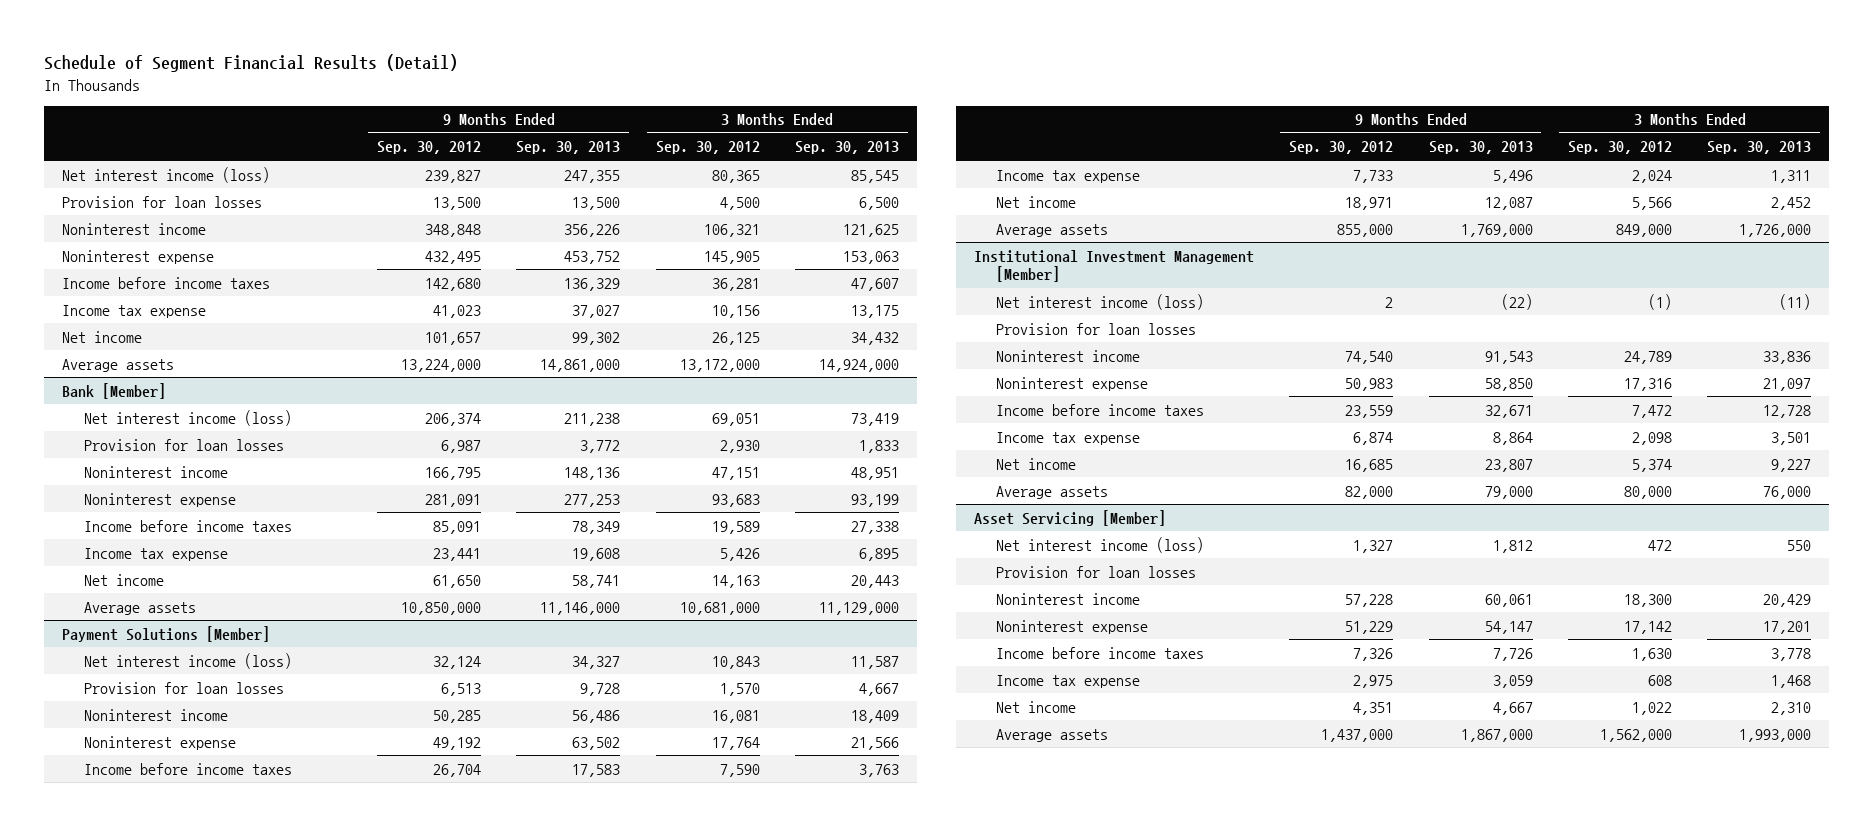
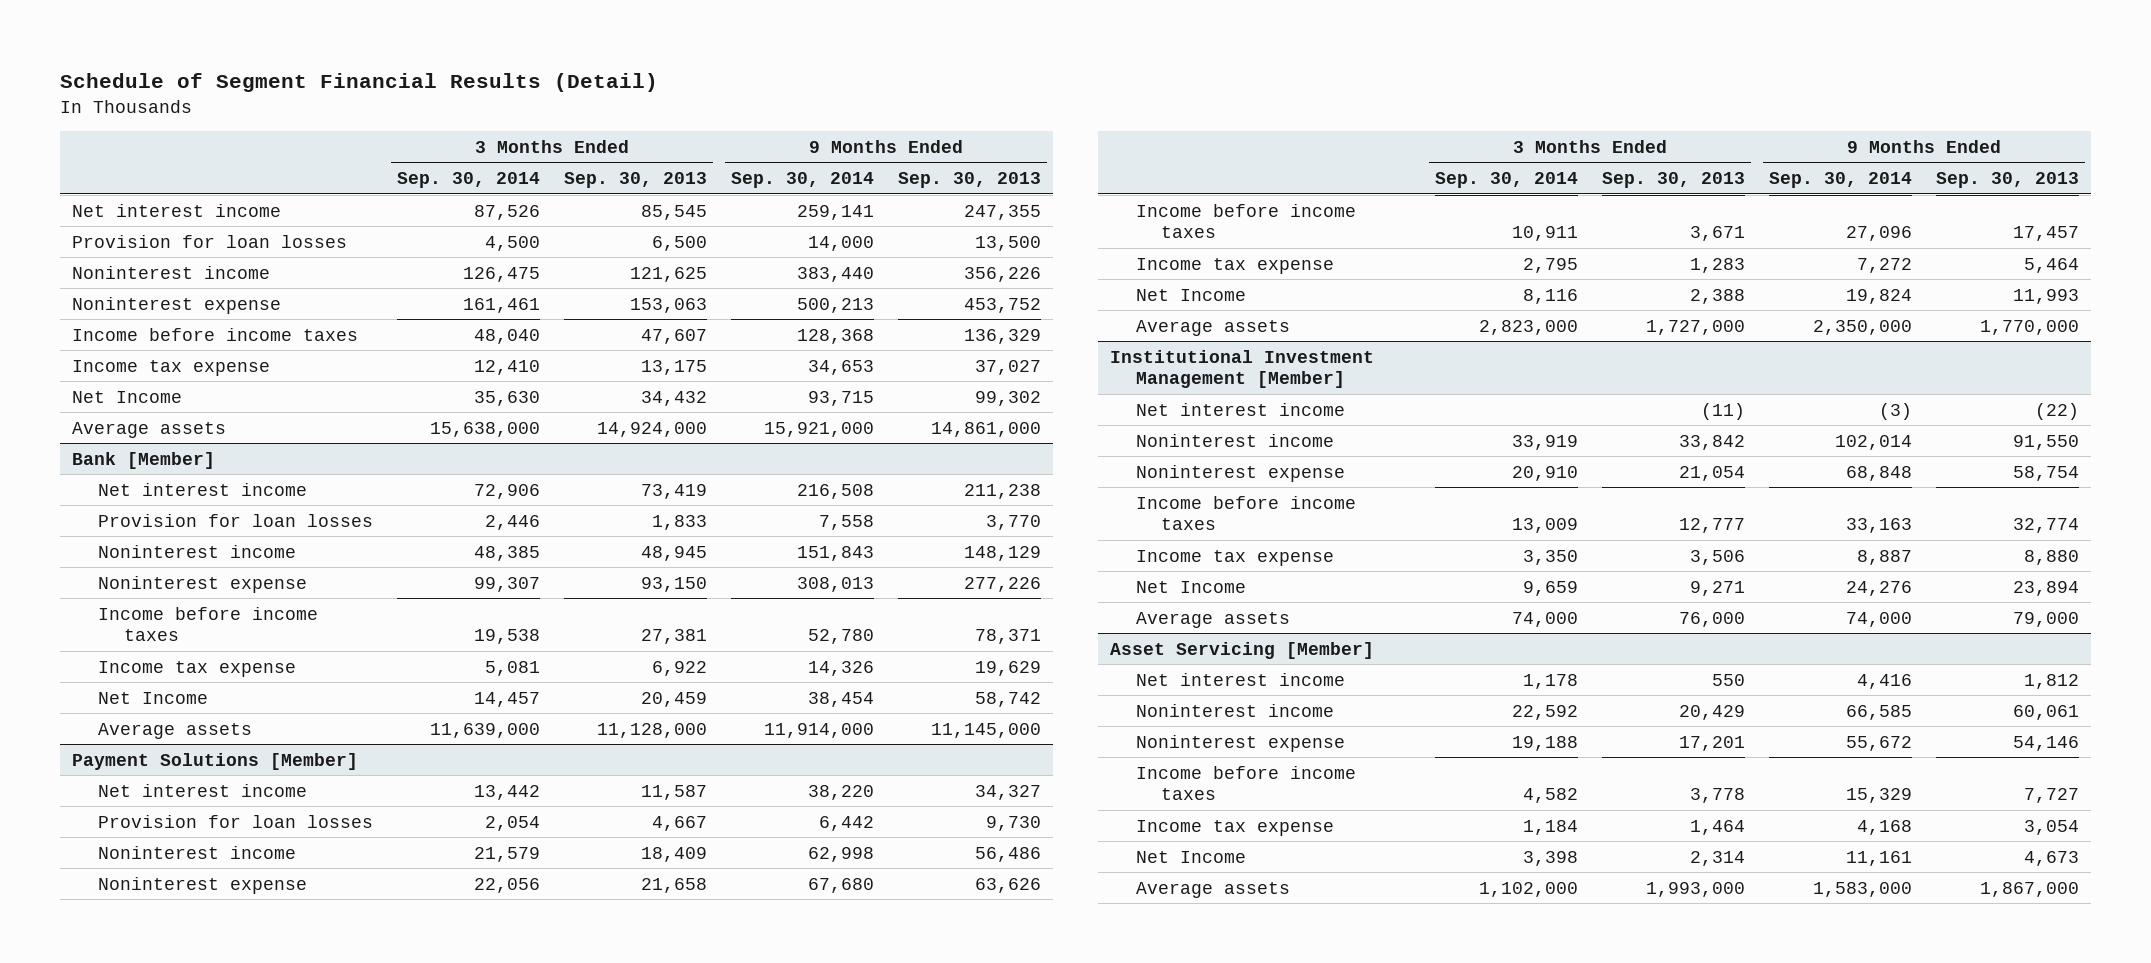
[376,141,481,155] Sep. 30, 2012 -> none
[655,141,760,155] Sep. 30, 2012 -> none
none -> [396,171,540,188] Sep. 30, 2014
none -> [730,171,874,188] Sep. 30, 2014
[61,166,270,183] Net interest income (loss) -> [72,203,282,217] Net interest income
[61,330,142,343] Net income -> [72,390,183,403] Net Income
[83,409,292,426] Net interest income (loss) -> [97,482,307,496] Net interest income
[580,439,621,453] 3,772 -> [985,514,1041,530] 3,770
[564,466,621,480] 148,136 -> [963,545,1041,561] 148,129
[850,466,899,480] 48,951 -> [640,545,707,561] 48,945
[564,493,621,507] 277,253 -> [963,576,1041,592] 277,226
[850,493,899,507] 93,199 -> [640,576,707,592] 93,150
[572,520,621,534] 78,349 -> [974,629,1041,645] 78,371
[850,520,899,534] 27,338 -> [640,629,707,645] 27,381
[572,547,621,561] 19,608 -> [974,660,1041,676] 19,629
[858,547,899,561] 6,895 -> [651,660,707,676] 6,922
[83,573,164,586] Net income -> [97,691,208,704] Net Income
[572,574,621,588] 58,741 -> [974,691,1041,707] 58,742
[850,574,899,588] 20,443 -> [640,691,707,707] 20,459
[540,601,621,615] 11,146,000 -> [930,722,1041,738] 11,145,000
[818,601,899,615] 11,129,000 -> [596,722,707,738] 11,128,000
[83,652,292,669] Net interest income (loss) -> [97,783,307,797] Net interest income
[580,682,621,696] 9,728 -> [985,815,1041,831] 9,730
[572,736,621,750] 63,502 -> [974,877,1041,893] 63,626
[850,736,899,750] 21,566 -> [640,877,707,893] 21,658
[572,763,621,777] 17,583 -> [2012,226,2079,242] 17,457
[858,763,899,777] 3,763 -> [1689,226,1745,242] 3,671
[1492,169,1533,183] 5,496 -> [2023,257,2079,273] 5,464
[1771,169,1812,183] 1,311 -> [1689,257,1745,273] 1,283
[996,195,1077,208] Net income -> [1135,288,1246,301] Net Income
[1484,196,1533,210] 12,087 -> [2012,288,2079,304] 11,993
[1771,196,1812,210] 2,452 -> [1689,288,1745,304] 2,388
[1460,223,1533,237] 1,769,000 -> [1979,319,2079,335] 1,770,000
[1739,223,1812,237] 1,726,000 -> [1645,319,1745,335] 1,727,000
[996,322,1197,335] Provision for loan losses -> none
[996,293,1205,310] Net interest income (loss) -> [1135,402,1345,416] Net interest income
[1484,350,1533,364] 91,543 -> [2012,434,2079,450] 91,550
[1763,350,1812,364] 33,836 -> [1678,434,1745,450] 33,842
[1484,377,1533,391] 58,850 -> [2012,465,2079,481] 58,754
[1763,377,1812,391] 21,097 -> [1678,465,1745,481] 21,054
[1484,404,1533,418] 32,671 -> [2012,518,2079,534] 32,774
[1763,404,1812,418] 12,728 -> [1678,518,1745,534] 12,777
[1492,431,1533,445] 8,864 -> [2023,549,2079,565] 8,880
[1771,431,1812,445] 3,501 -> [1689,549,1745,565] 3,506
[996,457,1077,470] Net income -> [1135,580,1246,593] Net Income
[1484,458,1533,472] 23,807 -> [2012,580,2079,596] 23,894
[1771,458,1812,472] 9,227 -> [1689,580,1745,596] 9,271
[996,565,1197,578] Provision for loan losses -> none
[996,536,1205,553] Net interest income (loss) -> [1135,672,1345,686] Net interest income
[1484,620,1533,634] 54,147 -> [2012,735,2079,751] 54,146
[1492,647,1533,661] 7,726 -> [2023,788,2079,804] 7,727
[1492,674,1533,688] 3,059 -> [2023,819,2079,835] 3,054
[1771,674,1812,688] 1,468 -> [1689,819,1745,835] 1,464
[996,700,1077,713] Net income -> [1135,850,1246,863] Net Income
[1492,701,1533,715] 4,667 -> [2023,850,2079,866] 4,673
[1771,701,1812,715] 2,310 -> [1689,850,1745,866] 2,314

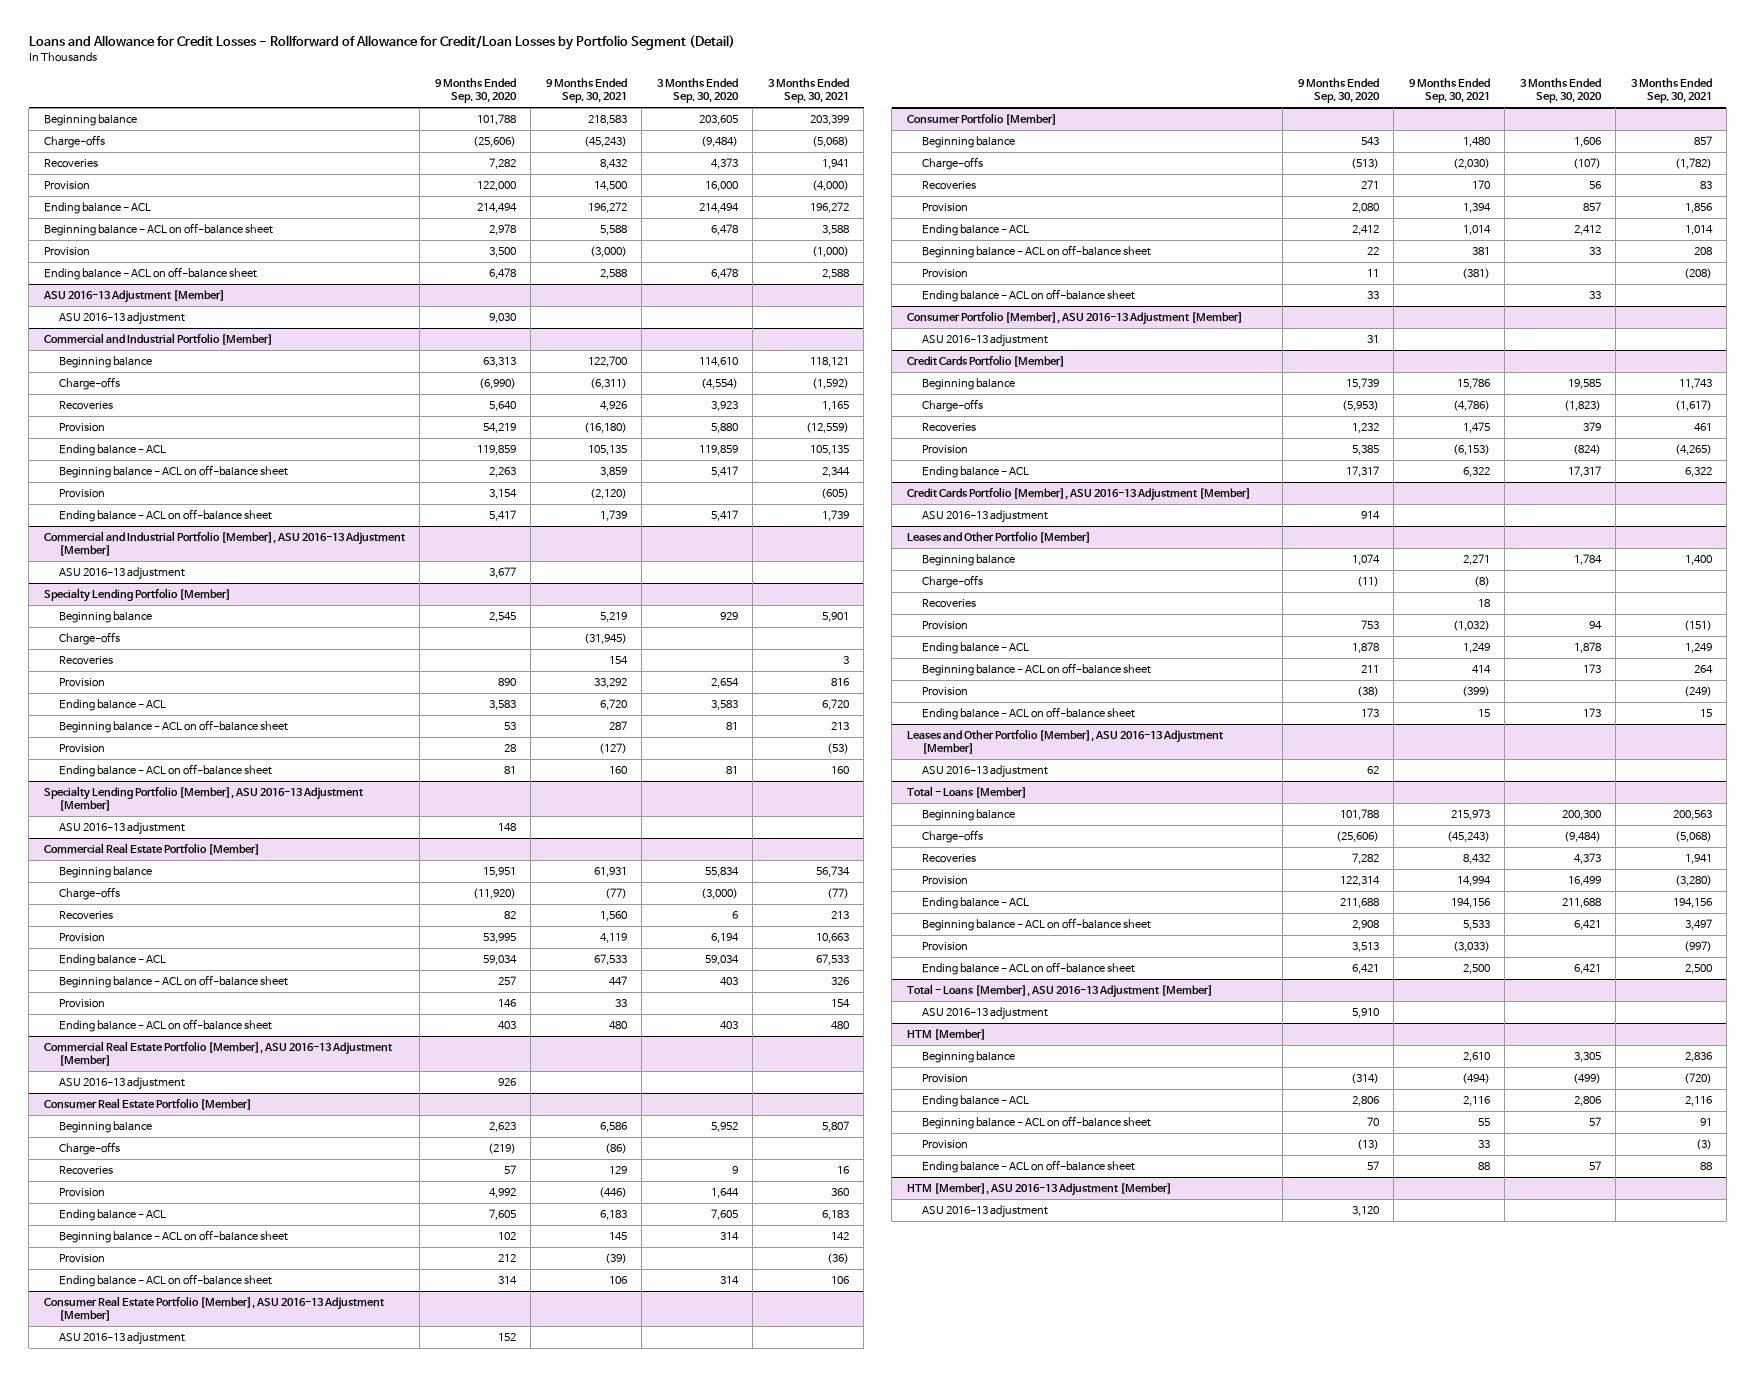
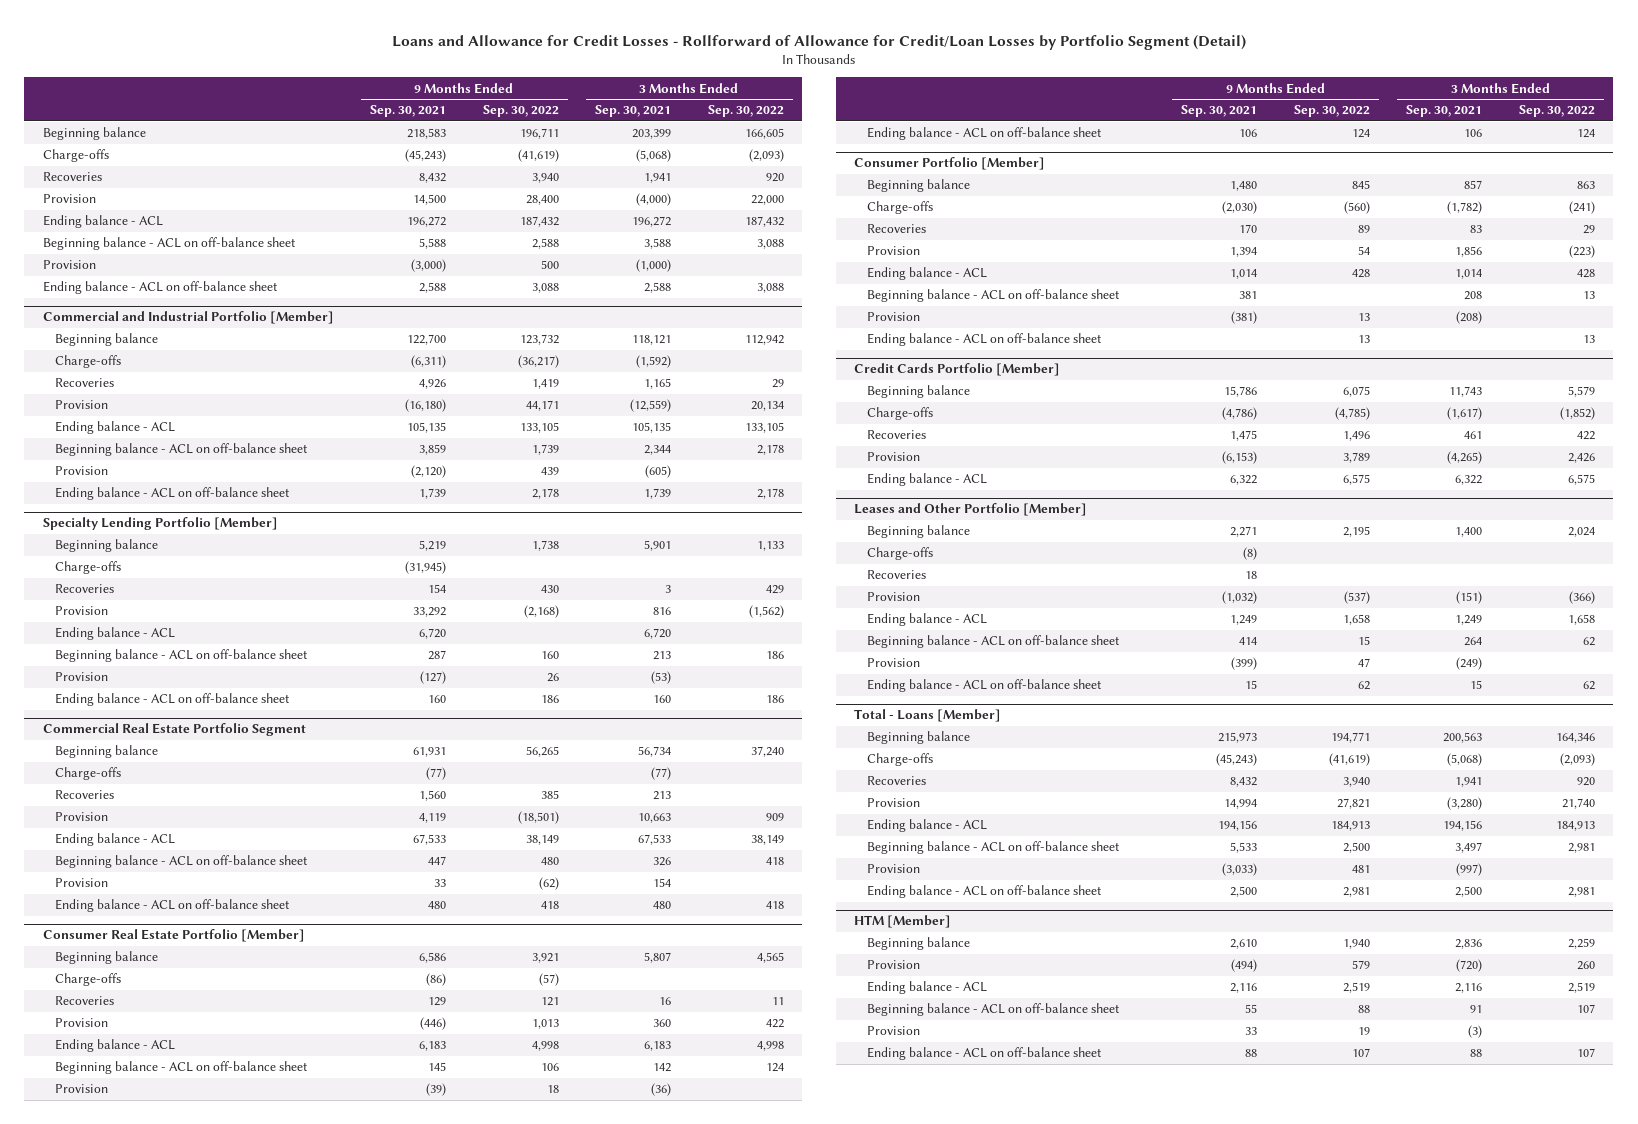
[434,78,517,104] 9 Months Ended Sep. 30, 2020 -> none
[656,78,739,104] 3 Months Ended Sep. 30, 2020 -> none
none -> [482,105,559,118] Sep. 30, 2022
none -> [707,105,784,118] Sep. 30, 2022
[42,289,225,303] ASU 2016-13 Adjustment [Member] -> none
[58,311,185,325] ASU 2016-13 adjustment -> none
[43,530,405,556] Commercial and Industrial Portfolio [Member], ASU 2016-13 Adjustment [Member] -> none
[58,566,185,580] ASU 2016-13 adjustment -> none
[43,785,363,811] Specialty Lending Portfolio [Member], ASU 2016-13 Adjustment [Member] -> none
[58,821,185,835] ASU 2016-13 adjustment -> none
[43,842,260,855] Commercial Real Estate Portfolio [Member] -> [42,723,306,737] Commercial Real Estate Portfolio Segment
[43,1040,392,1066] Commercial Real Estate Portfolio [Member], ASU 2016-13 Adjustment [Member] -> none
[58,1076,185,1090] ASU 2016-13 adjustment -> none
[43,1295,384,1321] Consumer Real Estate Portfolio [Member], ASU 2016-13 Adjustment [Member] -> none
[58,1331,185,1345] ASU 2016-13 adjustment -> none
[906,310,1243,325] Consumer Portfolio [Member], ASU 2016-13 Adjustment [Member] -> none
[921,333,1048,347] ASU 2016-13 adjustment -> none
[906,486,1251,501] Credit Cards Portfolio [Member], ASU 2016-13 Adjustment [Member] -> none
[921,509,1048,523] ASU 2016-13 adjustment -> none
[906,728,1223,754] Leases and Other Portfolio [Member], ASU 2016-13 Adjustment [Member] -> none
[921,764,1048,778] ASU 2016-13 adjustment -> none
[906,983,1213,998] Total - Loans [Member], ASU 2016-13 Adjustment [Member] -> none
[921,1006,1048,1020] ASU 2016-13 adjustment -> none
[906,1182,1172,1196] HTM [Member], ASU 2016-13 Adjustment [Member] -> none
[921,1204,1048,1218] ASU 2016-13 adjustment -> none

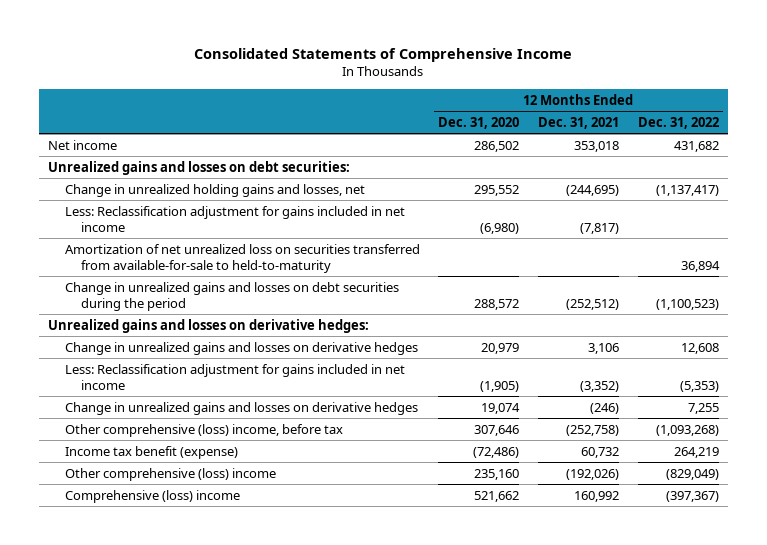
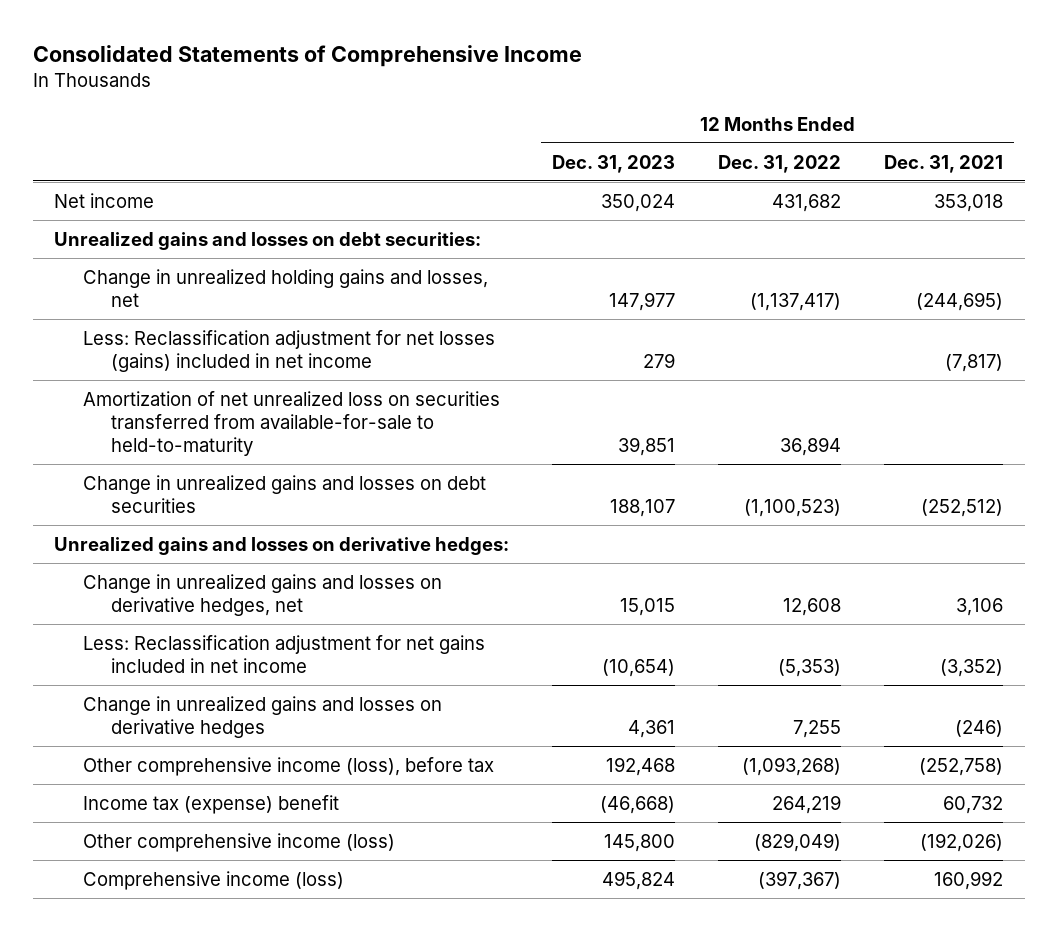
[438,116,520,129] Dec. 31, 2020 -> none
none -> [552,154,676,173] Dec. 31, 2023
[64,205,405,232] Less: Reclassification adjustment for gains included in net income -> [82,329,495,372] Less: Reclassification adjustment for net losses (gains) included in net income
[64,281,399,311] Change in unrealized gains and losses on debt securities during the period -> [82,474,486,513] Change in unrealized gains and losses on debt securities
[64,341,418,355] Change in unrealized gains and losses on derivative hedges -> [82,573,442,616] Change in unrealized gains and losses on derivative hedges, net
[64,363,405,390] Less: Reclassification adjustment for gains included in net income -> [82,634,485,673] Less: Reclassification adjustment for net gains included in net income
[64,423,343,437] Other comprehensive (loss) income, before tax -> [82,756,494,776] Other comprehensive income (loss), before tax
[64,445,238,459] Income tax benefit (expense) -> [82,794,339,814] Income tax (expense) benefit
[64,467,276,481] Other comprehensive (loss) income -> [82,832,395,852] Other comprehensive income (loss)
[64,489,240,503] Comprehensive (loss) income -> [82,870,344,890] Comprehensive income (loss)

